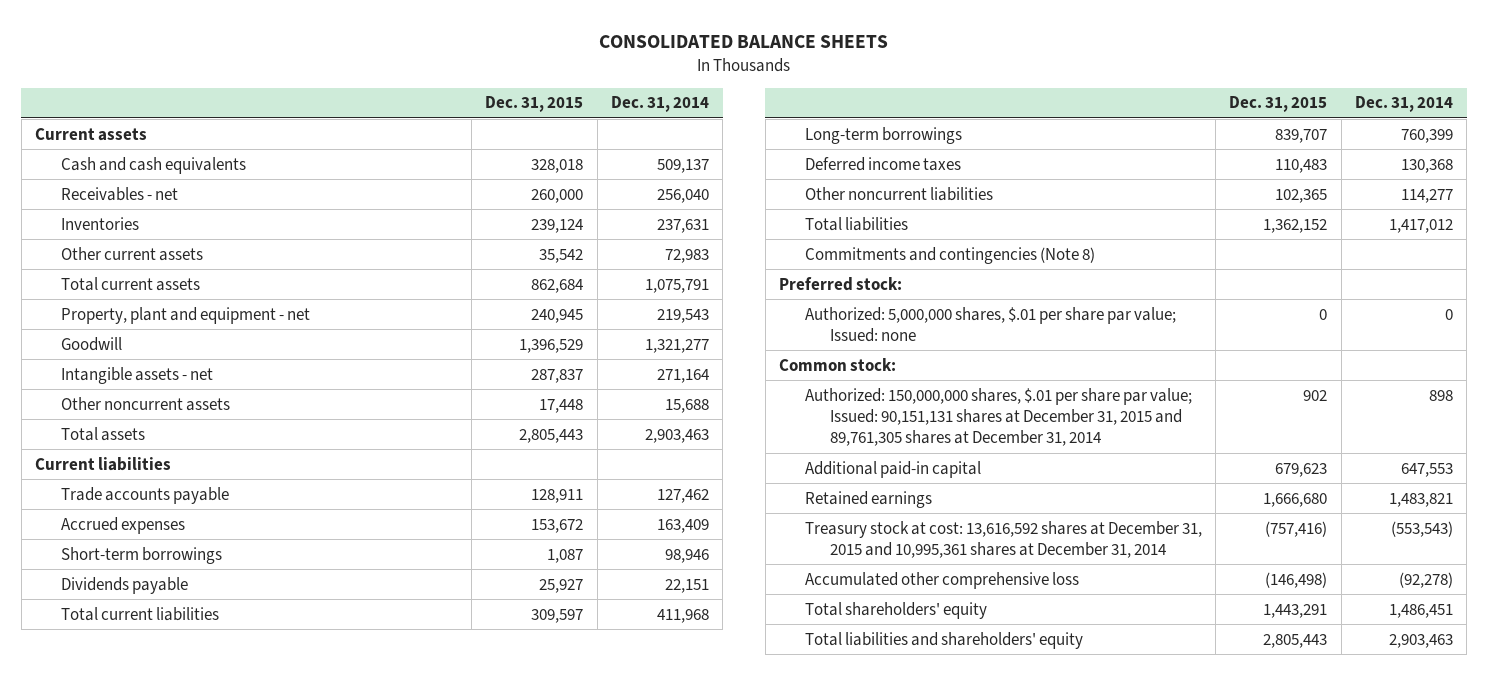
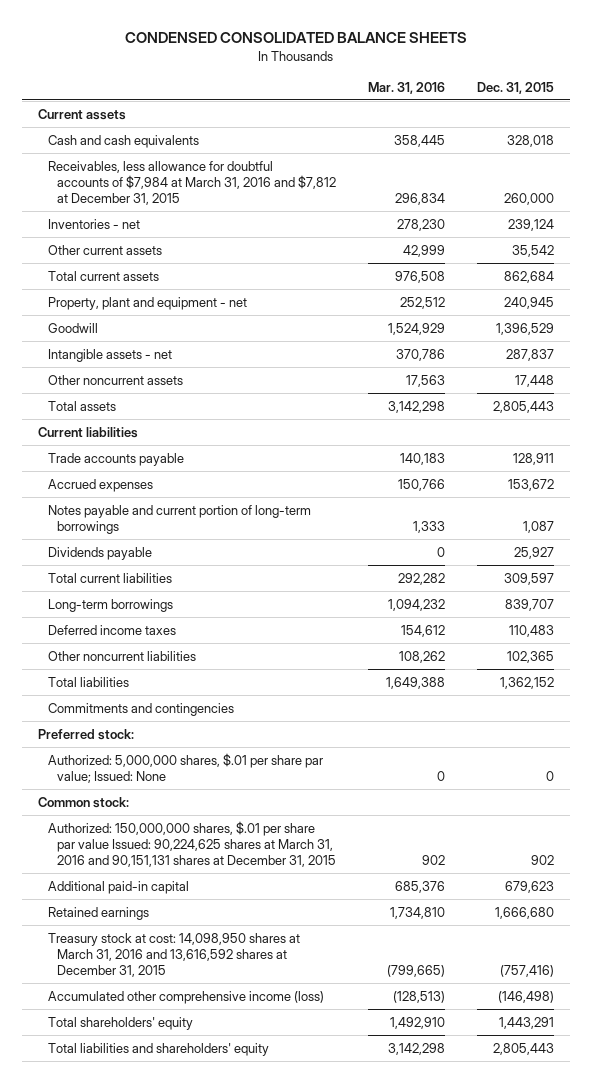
[598,34,888,48] CONSOLIDATED BALANCE SHEETS -> [125,31,468,43] CONDENSED CONSOLIDATED BALANCE SHEETS
[610,96,709,113] Dec. 31, 2014 -> none
none -> [367,81,445,94] Mar. 31, 2016
[60,186,178,201] Receivables - net -> [47,160,336,206] Receivables, less allowance for doubtful accounts of $7,984 at March 31, 2016 and $7,812 at December 31, 2015
[60,216,139,230] Inventories -> [47,218,140,229] Inventories - net
[60,546,222,564] Short-term borrowings -> [47,504,311,535] Notes payable and current portion of long-term borrowings
[804,246,1095,264] Commitments and contingencies (Note 8) -> [47,702,234,716] Commitments and contingencies
[804,306,1176,342] Authorized: 5,000,000 shares, $.01 per share par value; Issued: none -> [47,752,323,784] Authorized: 5,000,000 shares, $.01 per share par value; Issued: None
[804,387,1192,447] Authorized: 150,000,000 shares, $.01 per share par value; Issued: 90,151,131 shares at December 31, 2015 and 89,761,305 shares at December 31, 2014 -> [47,820,336,868] Authorized: 150,000,000 shares, $.01 per share par value Issued: 90,224,625 shares at March 31, 2016 and 90,151,131 shares at December 31, 2015
[804,520,1202,558] Treasury stock at cost: 13,616,592 shares at December 31, 2015 and 10,995,361 shares at December 31, 2014 -> [47,932,300,978] Treasury stock at cost: 14,098,950 shares at March 31, 2016 and 13,616,592 shares at December 31, 2015
[804,571,1079,589] Accumulated other comprehensive loss -> [47,990,324,1004] Accumulated other comprehensive income (loss)

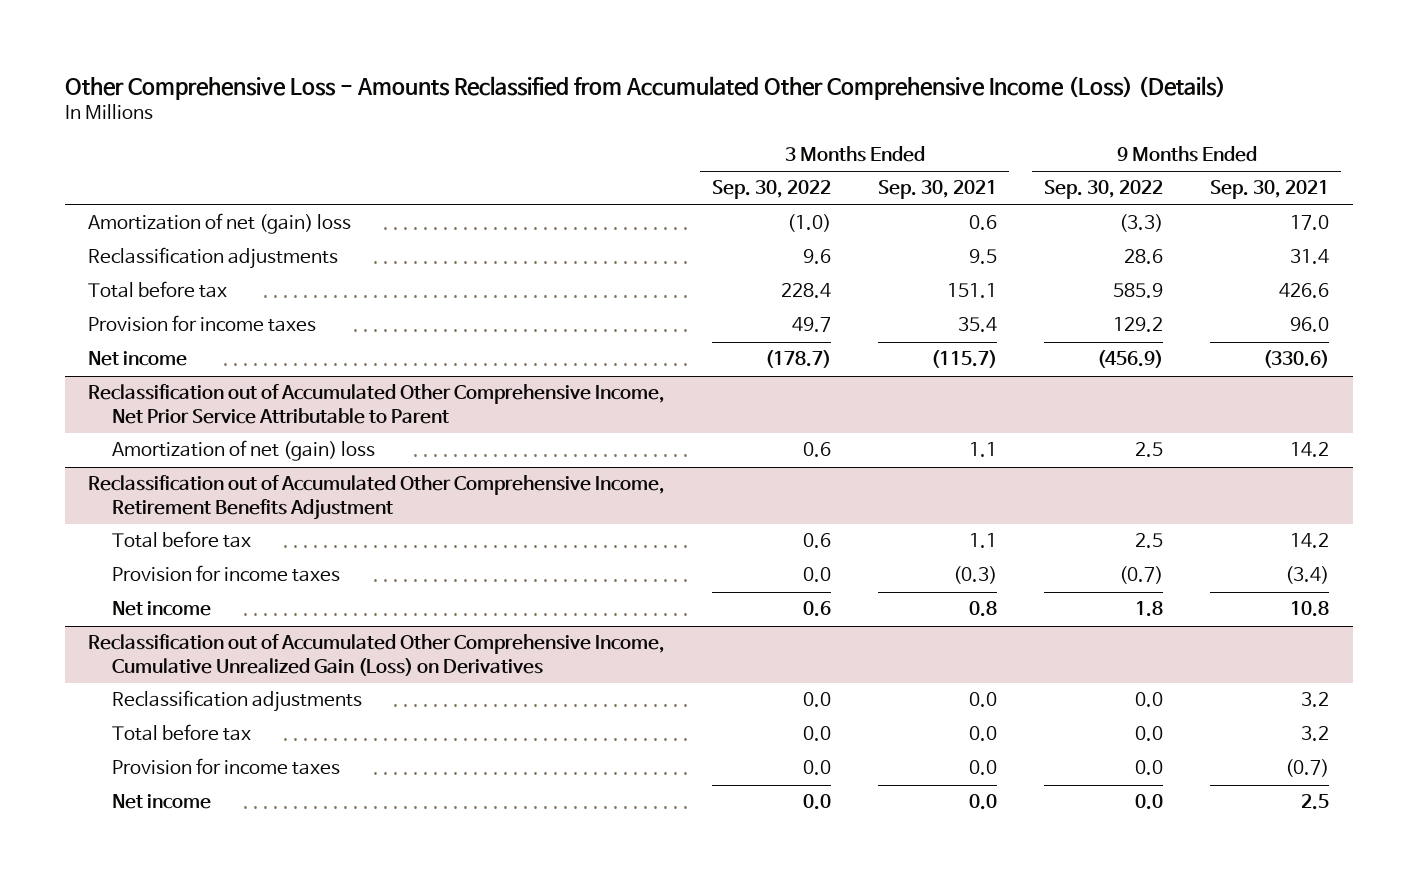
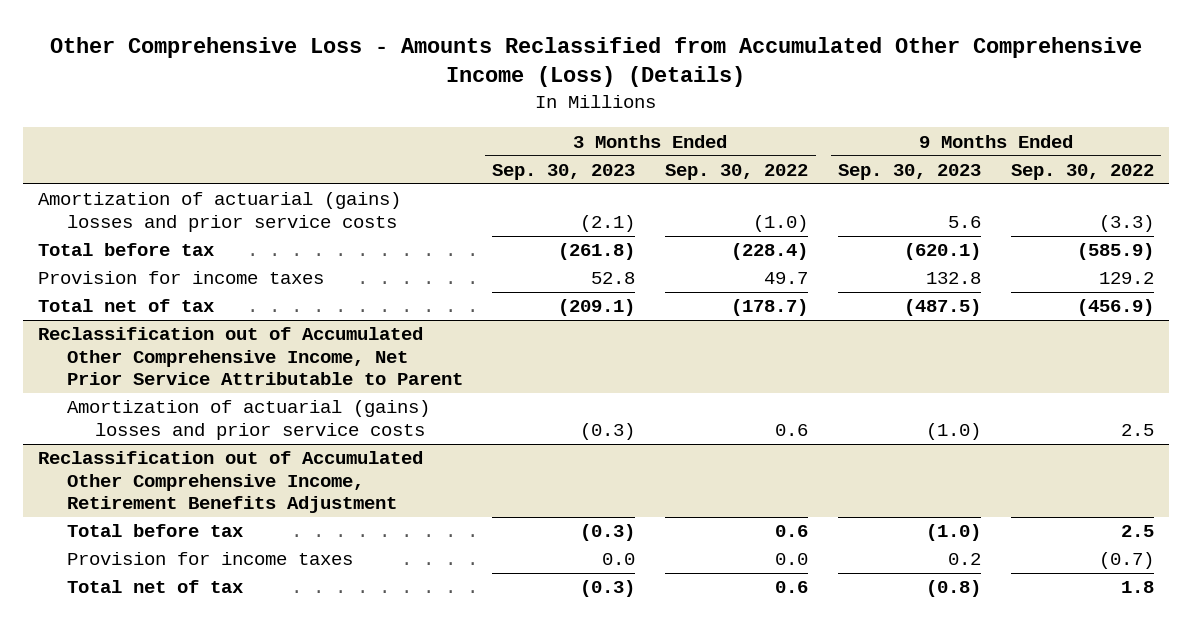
[878,180,998,200] Sep. 30, 2021 -> none
[1210,180,1330,200] Sep. 30, 2021 -> none
none -> [492,164,636,181] Sep. 30, 2023
none -> [837,164,981,181] Sep. 30, 2023
[88,247,339,270] Reclassification adjustments -> none
[88,213,352,235] Amortization of net (gain) loss -> [38,192,402,232] Amortization of actuarial (gains) losses and prior service costs
[781,283,832,299] 228.4 -> [731,243,809,261] (228.4)
[1113,283,1164,299] 585.9 -> [1076,243,1154,261] (585.9)
[88,351,188,367] Net income -> [38,299,215,313] Total net of tax
[112,440,376,462] Amortization of net (gain) loss -> [66,400,430,440] Amortization of actuarial (gains) losses and prior service costs
[88,634,666,677] Reclassification out of Accumulated Other Comprehensive Income, Cumulative Unrealized Gain (Loss) on Derivatives -> none
[112,690,363,713] Reclassification adjustments -> none
[112,724,252,742] Total before tax -> none
[112,758,341,776] Provision for income taxes -> none
[112,794,212,810] Net income -> none
[112,601,212,617] Net income -> [66,580,243,594] Total net of tax

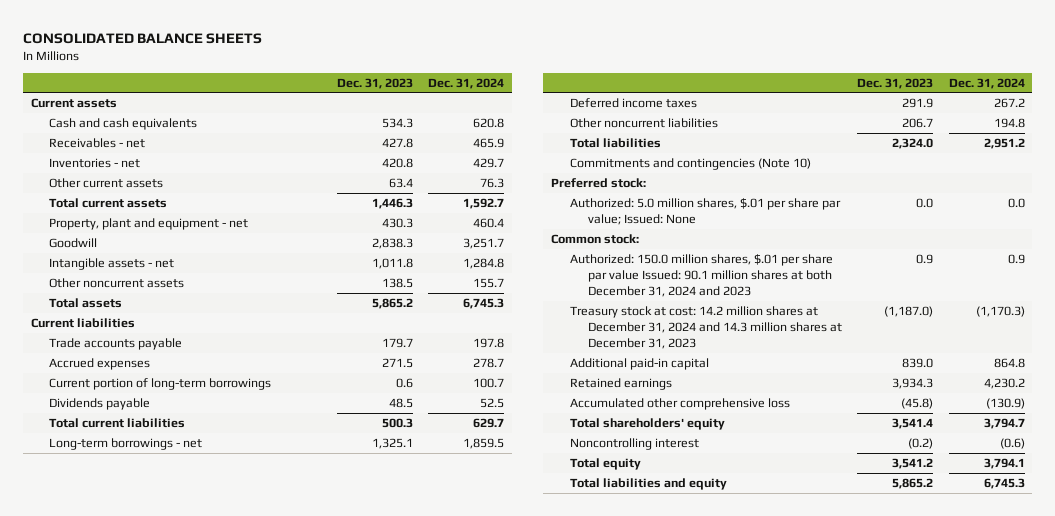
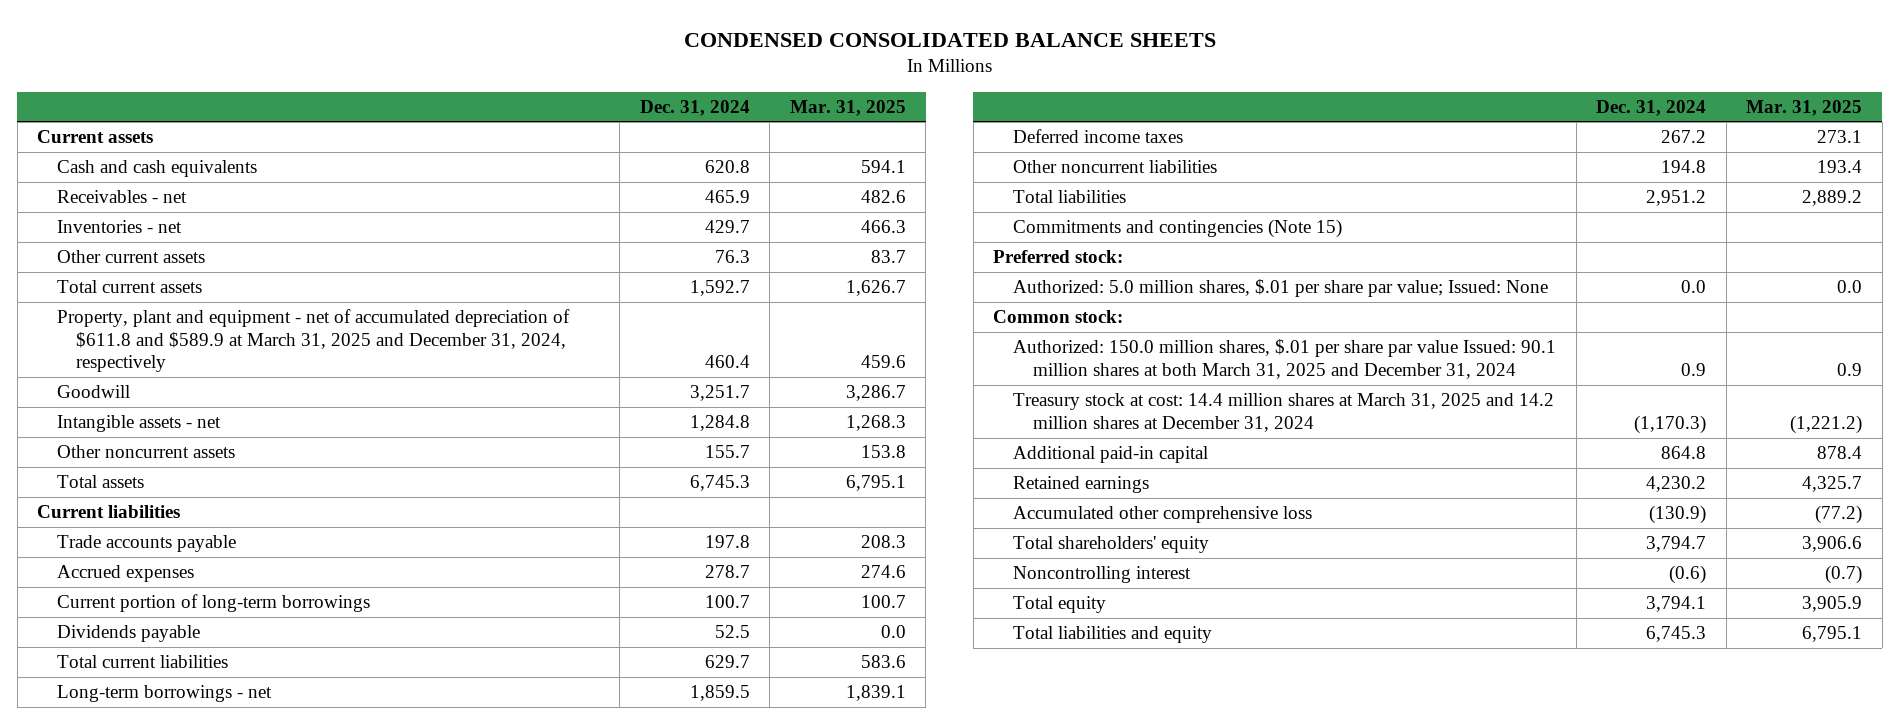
[23,32,263,44] CONSOLIDATED BALANCE SHEETS -> [683,32,1216,47] CONDENSED CONSOLIDATED BALANCE SHEETS
[337,77,414,89] Dec. 31, 2023 -> none
none -> [789,99,906,116] Mar. 31, 2025
[49,217,249,230] Property, plant and equipment - net -> [56,309,570,373] Property, plant and equipment - net of accumulated depreciation of $611.8 and $589.9 at March 31, 2025 and December 31, 2024, respectively
[569,157,811,170] Commitments and contingencies (Note 10) -> [1013,219,1343,239] Commitments and contingencies (Note 15)
[569,253,833,297] Authorized: 150.0 million shares, $.01 per share par value Issued: 90.1 million shares at both December 31, 2024 and 2023 -> [1013,339,1557,379] Authorized: 150.0 million shares, $.01 per share par value Issued: 90.1 million shares at both March 31, 2025 and December 31, 2024
[569,305,843,349] Treasury stock at cost: 14.2 million shares at December 31, 2024 and 14.3 million shares at December 31, 2023 -> [1013,393,1555,432] Treasury stock at cost: 14.4 million shares at March 31, 2025 and 14.2 million shares at December 31, 2024

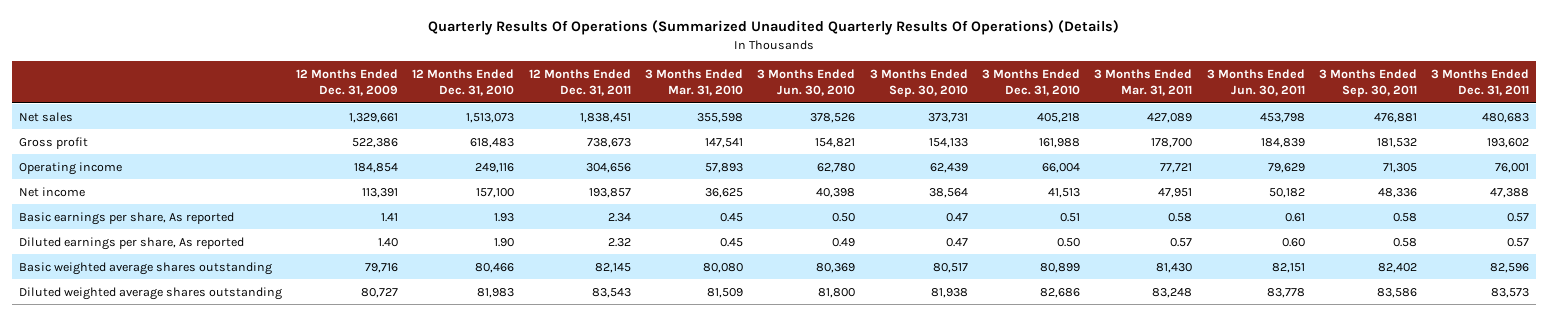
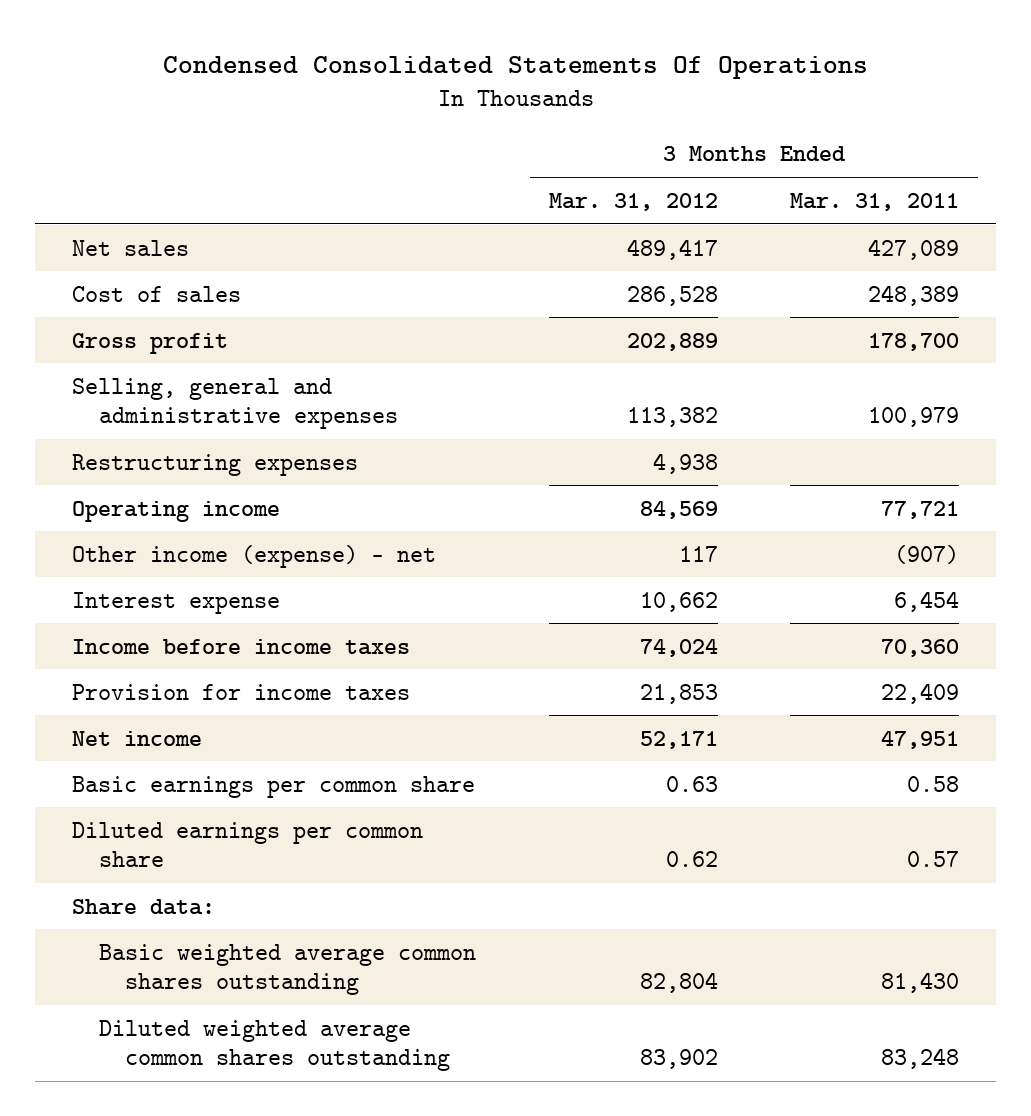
[428,20,1120,36] Quarterly Results Of Operations (Summarized Unaudited Quarterly Results Of Operations) (Details) -> [162,56,868,80] Condensed Consolidated Statements Of Operations
[296,68,399,97] 12 Months Ended Dec. 31, 2009 -> none
[412,68,515,97] 12 Months Ended Dec. 31, 2010 -> none
[528,68,631,97] 12 Months Ended Dec. 31, 2011 -> none
[645,68,744,97] 3 Months Ended Mar. 31, 2010 -> none
[757,68,856,97] 3 Months Ended Jun. 30, 2010 -> none
[869,68,968,98] 3 Months Ended Sep. 30, 2010 -> none
[982,68,1081,97] 3 Months Ended Dec. 31, 2010 -> none
[1206,68,1305,97] 3 Months Ended Jun. 30, 2011 -> none
[1318,68,1417,98] 3 Months Ended Sep. 30, 2011 -> none
[1431,68,1530,97] 3 Months Ended Dec. 31, 2011 -> none
none -> [548,192,718,211] Mar. 31, 2012
none -> [71,285,241,302] Cost of sales
none -> [71,377,398,429] Selling, general and administrative expenses
none -> [71,453,358,476] Restructuring expenses
none -> [71,544,436,568] Other income (expense) - net
none -> [71,591,280,614] Interest expense
none -> [71,638,410,655] Income before income taxes
none -> [71,683,410,700] Provision for income taxes
[18,211,234,225] Basic earnings per share, As reported -> [71,775,475,798] Basic earnings per common share
[18,236,244,250] Diluted earnings per share, As reported -> [71,821,423,867] Diluted earnings per common share
none -> [71,898,215,915] Share data:
[18,261,272,275] Basic weighted average shares outstanding -> [98,943,476,995] Basic weighted average common shares outstanding
[18,286,282,300] Diluted weighted average shares outstanding -> [98,1019,451,1071] Diluted weighted average common shares outstanding

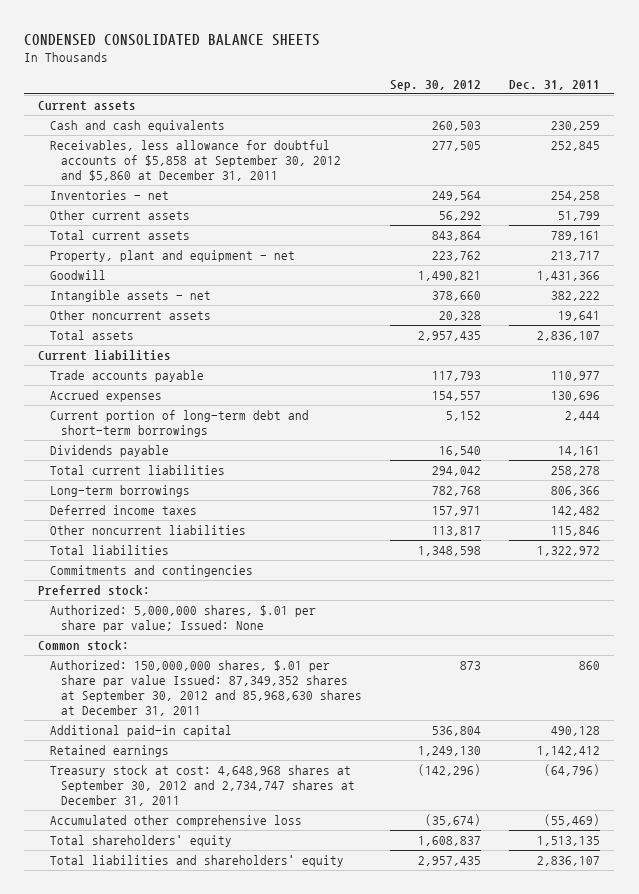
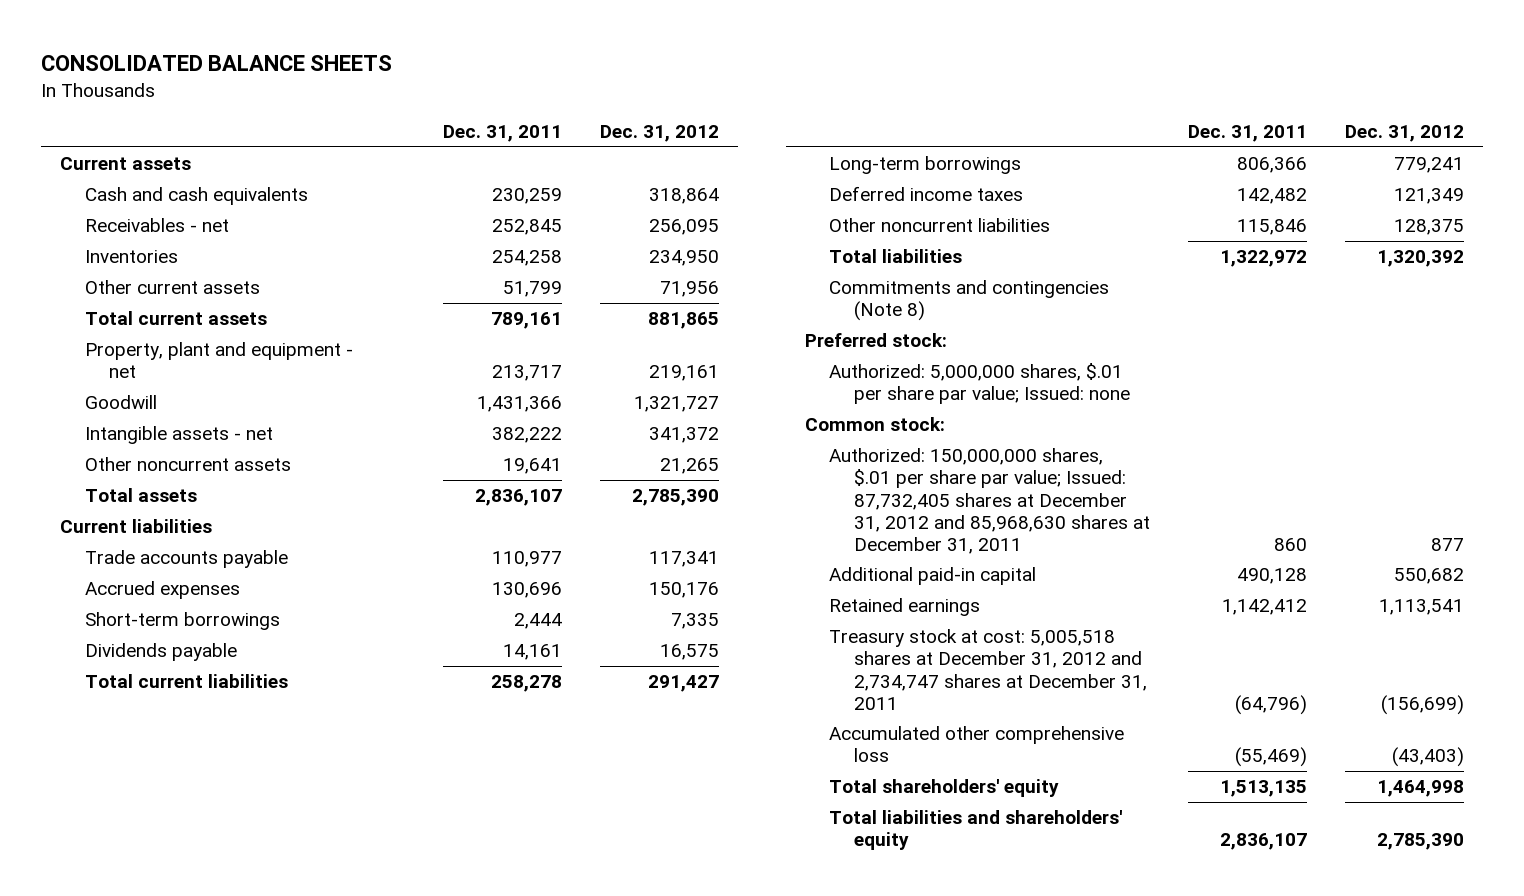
[24,33,321,46] CONDENSED CONSOLIDATED BALANCE SHEETS -> [41,54,393,71] CONSOLIDATED BALANCE SHEETS
[390,79,482,91] Sep. 30, 2012 -> none
none -> [600,125,720,143] Dec. 31, 2012
[49,139,342,182] Receivables, less allowance for doubtful accounts of $5,858 at September 30, 2012 and $5,860 at December 31, 2011 -> [84,218,229,233] Receivables - net
[49,189,169,200] Inventories - net -> [84,250,178,264] Inventories
[49,409,309,438] Current portion of long-term debt and short-term borrowings -> [84,612,280,631] Short-term borrowings
[49,564,253,577] Commitments and contingencies -> [829,280,1110,322] Commitments and contingencies (Note 8)
[49,604,316,633] Authorized: 5,000,000 shares, $.01 per share par value; Issued: None -> [829,363,1130,405] Authorized: 5,000,000 shares, $.01 per share par value; Issued: none
[49,659,363,717] Authorized: 150,000,000 shares, $.01 per share par value Issued: 87,349,352 shares at September 30, 2012 and 85,968,630 shares at December 31, 2011 -> [829,448,1150,554] Authorized: 150,000,000 shares, $.01 per share par value; Issued: 87,732,405 shares at December 31, 2012 and 85,968,630 shares at December 31, 2011
[49,764,356,807] Treasury stock at cost: 4,648,968 shares at September 30, 2012 and 2,734,747 shares at December 31, 2011 -> [829,629,1147,710] Treasury stock at cost: 5,005,518 shares at December 31, 2012 and 2,734,747 shares at December 31, 2011

